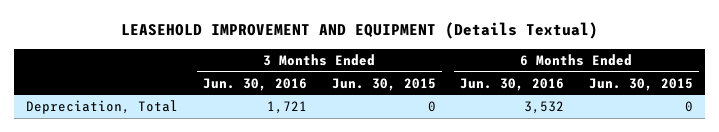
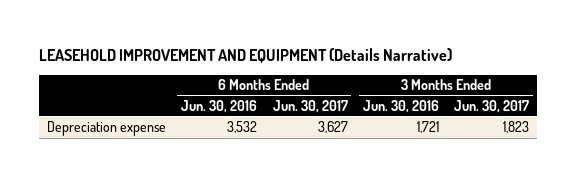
[120,22,598,40] LEASEHOLD IMPROVEMENT AND EQUIPMENT (Details Textual) -> [39,47,453,63] LEASEHOLD IMPROVEMENT AND EQUIPMENT (Details Narrative)
[331,77,436,91] Jun. 30, 2015 -> none
[588,77,693,91] Jun. 30, 2015 -> none
none -> [272,99,348,113] Jun. 30, 2017
none -> [454,99,530,113] Jun. 30, 2017
[26,100,179,115] Depreciation, Total -> [47,121,167,137] Depreciation expense

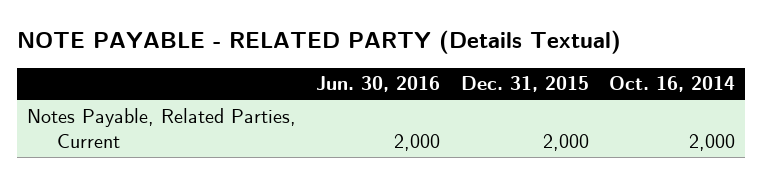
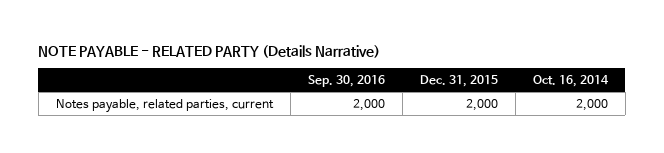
[16,29,621,54] NOTE PAYABLE - RELATED PARTY (Details Textual) -> [38,45,381,59] NOTE PAYABLE - RELATED PARTY (Details Narrative)
[316,76,441,93] Jun. 30, 2016 -> none
none -> [307,74,385,87] Sep. 30, 2016
[26,107,296,148] Notes Payable, Related Parties, Current -> [55,98,274,113] Notes payable, related parties, current

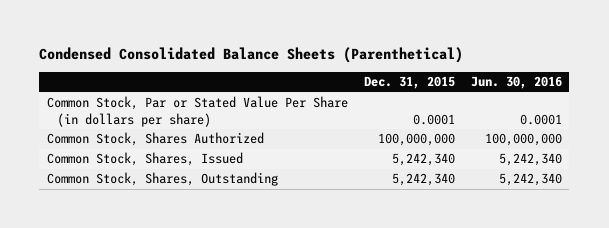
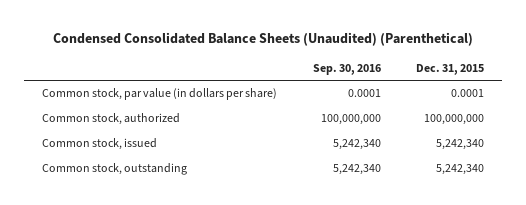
[39,47,464,64] Condensed Consolidated Balance Sheets (Parenthetical) -> [53,32,474,47] Condensed Consolidated Balance Sheets (Unaudited) (Parenthetical)
[470,76,562,90] Jun. 30, 2016 -> none
none -> [312,63,381,75] Sep. 30, 2016
[47,96,349,127] Common Stock, Par or Stated Value Per Share (in dollars per share) -> [42,88,278,101] Common stock, par value (in dollars per share)
[47,132,265,147] Common Stock, Shares Authorized -> [42,113,181,126] Common stock, authorized
[47,152,244,167] Common Stock, Shares, Issued -> [42,138,158,151] Common stock, issued
[47,172,279,187] Common Stock, Shares, Outstanding -> [42,163,188,176] Common stock, outstanding

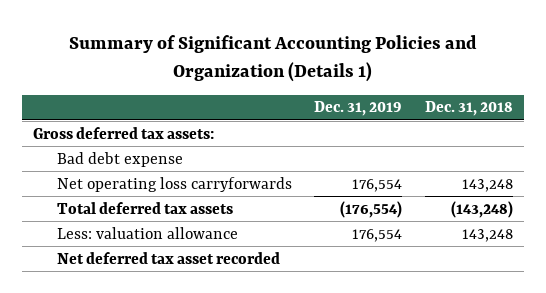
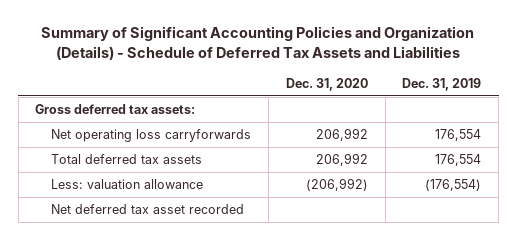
[69,35,478,82] Summary of Significant Accounting Policies and Organization (Details 1) -> [41,25,475,60] Summary of Significant Accounting Policies and Organization (Details) - Schedule of Deferred Tax Assets and Liabilities
[425,101,514,117] Dec. 31, 2018 -> none
none -> [285,77,368,91] Dec. 31, 2020
[56,151,183,167] Bad debt expense -> none
[340,200,403,218] (176,554) -> [435,154,482,167] 176,554
[352,228,403,242] 176,554 -> [425,179,482,192] (176,554)

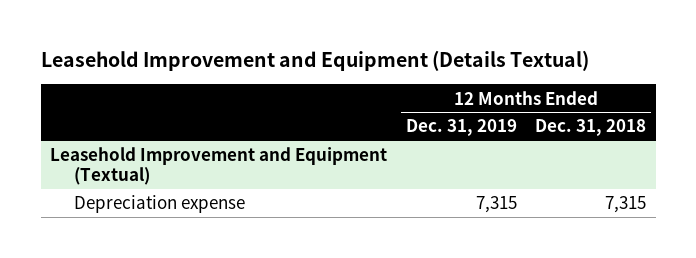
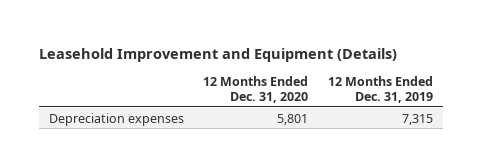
[40,50,589,72] Leasehold Improvement and Equipment (Details Textual) -> [38,47,397,62] Leasehold Improvement and Equipment (Details)
[535,119,647,137] Dec. 31, 2018 -> none
none -> [203,76,309,104] 12 Months Ended Dec. 31, 2020
[49,147,387,186] Leasehold Improvement and Equipment (Textual) -> none
[74,195,246,214] Depreciation expense -> [48,112,184,126] Depreciation expenses

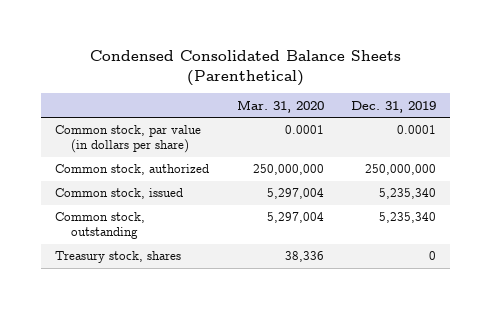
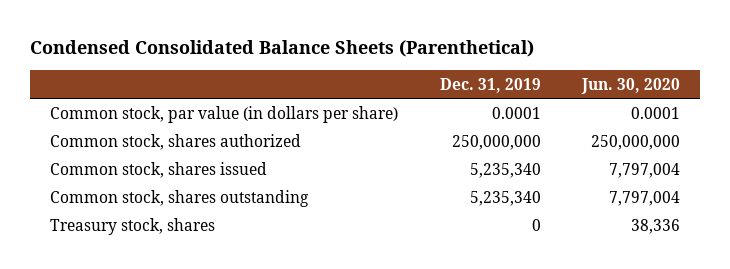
[236,99,324,113] Mar. 31, 2020 -> none
none -> [580,77,680,94] Jun. 30, 2020
[55,164,210,176] Common stock, authorized -> [50,133,302,150] Common stock, shares authorized
[55,188,184,200] Common stock, issued -> [50,161,268,178] Common stock, shares issued
[55,212,146,240] Common stock, outstanding -> [50,189,310,207] Common stock, shares outstanding

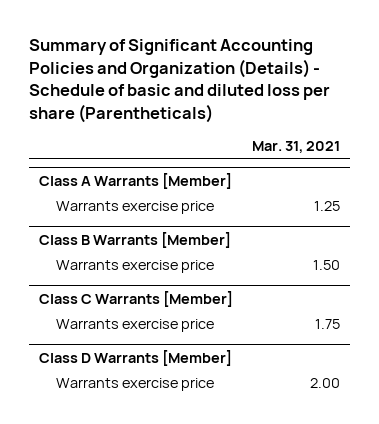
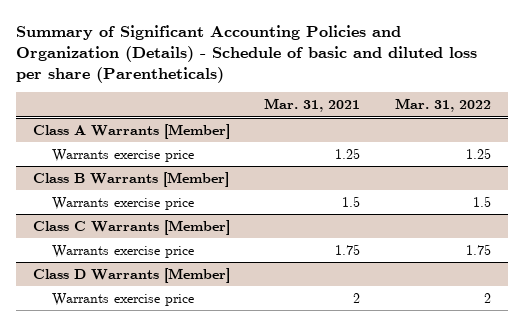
none -> [394,98,491,113] Mar. 31, 2022
[313,259,341,270] 1.50 -> [342,195,361,207] 1.5
[310,377,341,388] 2.00 -> [353,292,361,303] 2

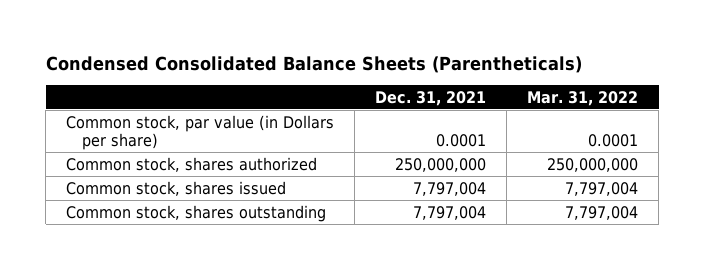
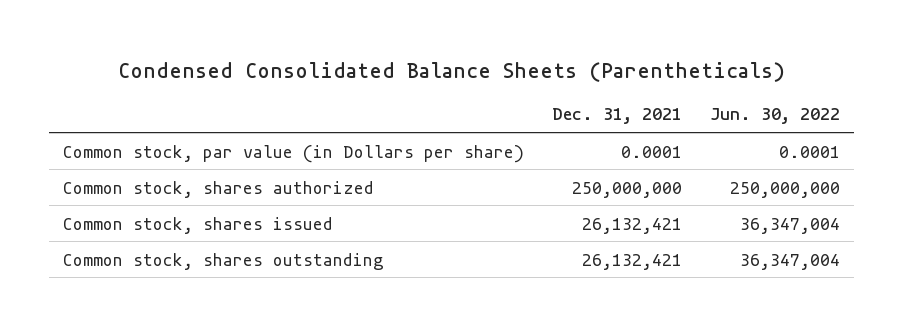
[527,90,639,106] Mar. 31, 2022 -> none
none -> [709,108,840,125] Jun. 30, 2022
[413,181,487,196] 7,797,004 -> [582,217,683,234] 26,132,421
[413,205,487,220] 7,797,004 -> [582,253,683,270] 26,132,421

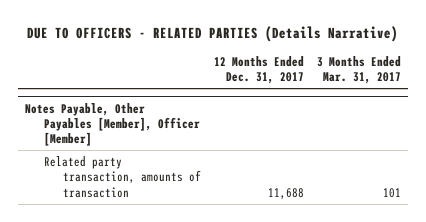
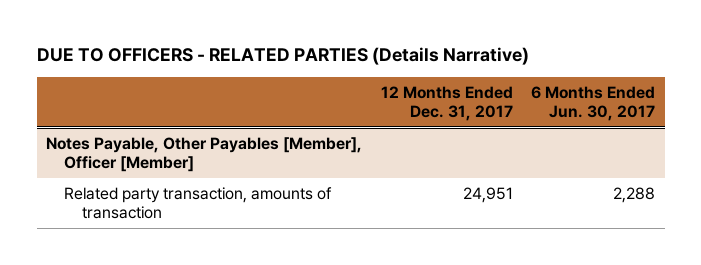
[317,55,402,85] 3 Months Ended Mar. 31, 2017 -> none
none -> [531,85,656,122] 6 Months Ended Jun. 30, 2017
[267,187,304,199] 11,688 -> [462,186,513,203] 24,951

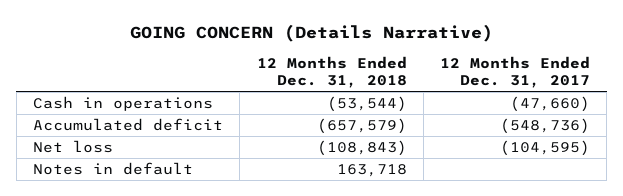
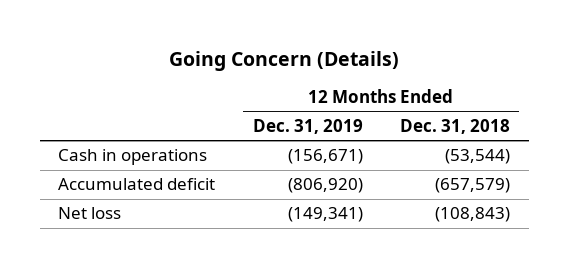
[129,24,493,43] GOING CONCERN (Details Narrative) -> [169,50,400,71] Going Concern (Details)
[439,56,590,88] 12 Months Ended Dec. 31, 2017 -> none
none -> [252,118,363,134] Dec. 31, 2019
[33,162,194,176] Notes in default -> none

